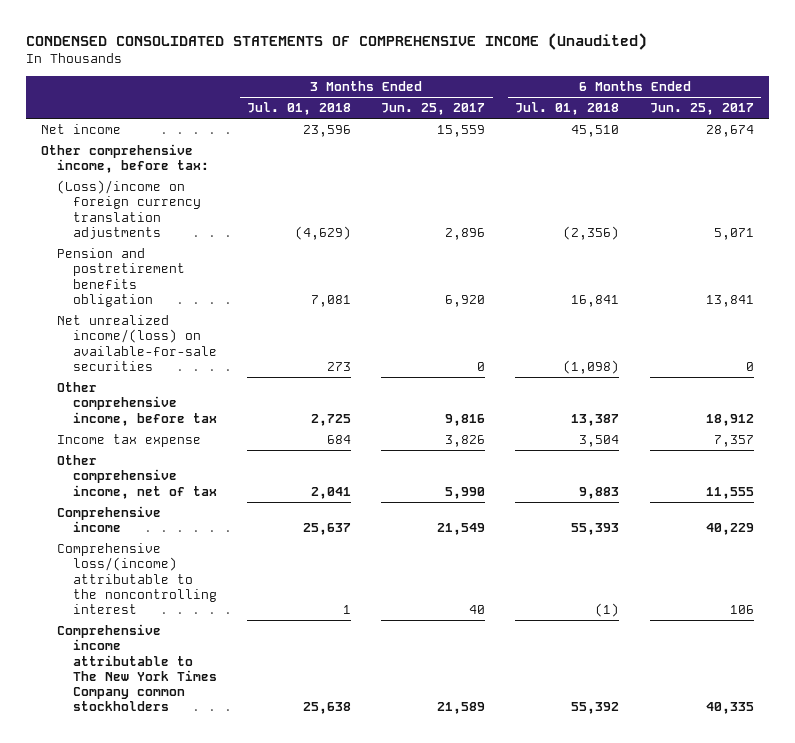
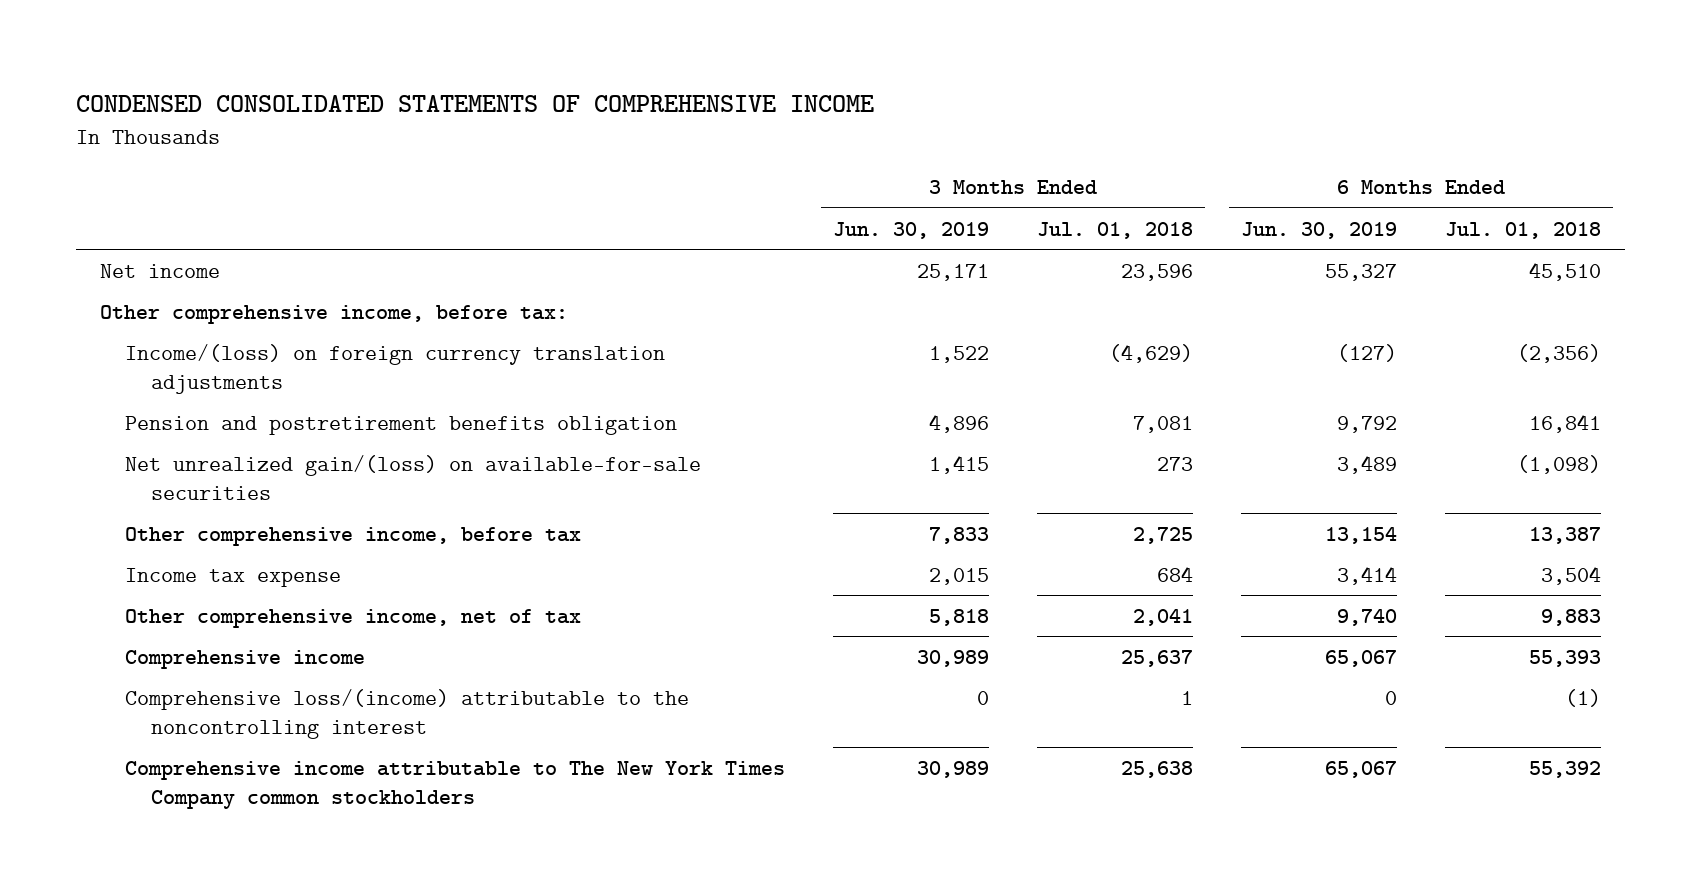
[25,32,647,50] CONDENSED CONSOLIDATED STATEMENTS OF COMPREHENSIVE INCOME (Unaudited) -> [76,95,875,113] CONDENSED CONSOLIDATED STATEMENTS OF COMPREHENSIVE INCOME
[381,103,486,116] Jun. 25, 2017 -> none
[649,103,754,116] Jun. 25, 2017 -> none
none -> [833,221,990,239] Jun. 30, 2019
none -> [1241,221,1398,239] Jun. 30, 2019
[56,180,201,239] (Loss)/income on foreign currency translation adjustments -> [125,343,666,394] Income/(loss) on foreign currency translation adjustments
[56,315,217,371] Net unrealized income/(loss) on available-for-sale securities -> [125,454,702,500] Net unrealized gain/(loss) on available-for-sale securities

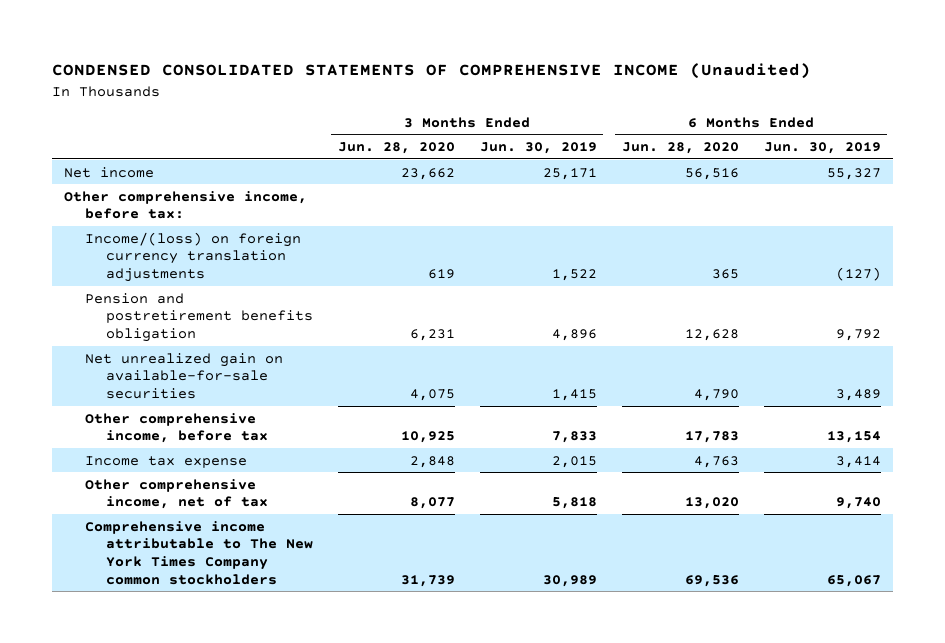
[76,95,875,113] CONDENSED CONSOLIDATED STATEMENTS OF COMPREHENSIVE INCOME -> [51,63,811,80] CONDENSED CONSOLIDATED STATEMENTS OF COMPREHENSIVE INCOME (Unaudited)
[1037,221,1194,239] Jul. 01, 2018 -> none
[1444,221,1601,239] Jul. 01, 2018 -> none
none -> [337,142,455,155] Jun. 28, 2020
none -> [621,142,739,155] Jun. 28, 2020
[125,454,702,500] Net unrealized gain/(loss) on available-for-sale securities -> [85,352,284,400] Net unrealized gain on available-for-sale securities
[125,649,366,669] Comprehensive income -> none
[125,688,690,739] Comprehensive loss/(income) attributable to the noncontrolling interest -> none

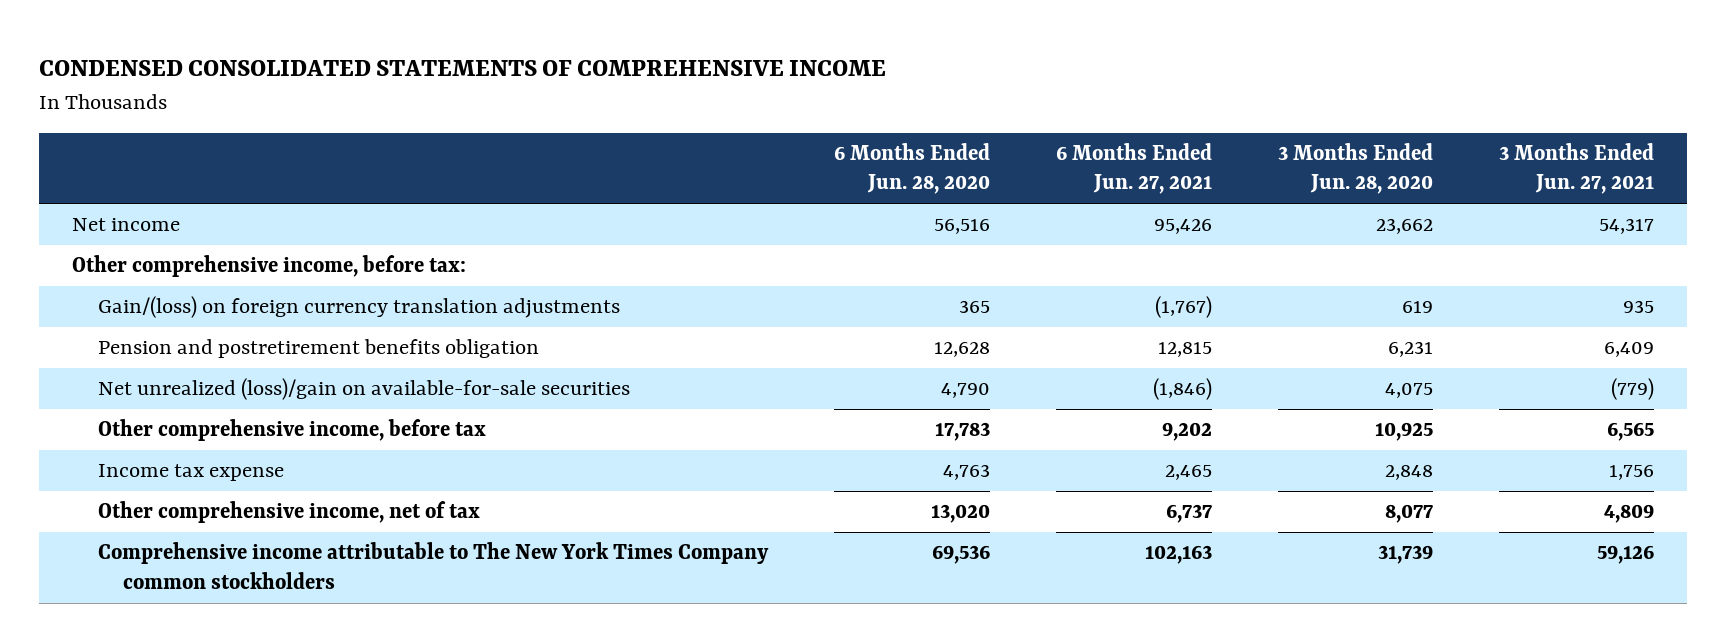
[51,63,811,80] CONDENSED CONSOLIDATED STATEMENTS OF COMPREHENSIVE INCOME (Unaudited) -> [39,60,887,77] CONDENSED CONSOLIDATED STATEMENTS OF COMPREHENSIVE INCOME
[479,142,597,155] Jun. 30, 2019 -> none
[763,142,881,155] Jun. 30, 2019 -> none
none -> [1055,143,1212,195] 6 Months Ended Jun. 27, 2021
none -> [1498,143,1654,195] 3 Months Ended Jun. 27, 2021
[85,231,302,283] Income/(loss) on foreign currency translation adjustments -> [97,296,620,319] Gain/(loss) on foreign currency translation adjustments
[85,352,284,400] Net unrealized gain on available-for-sale securities -> [97,378,630,401] Net unrealized (loss)/gain on available-for-sale securities

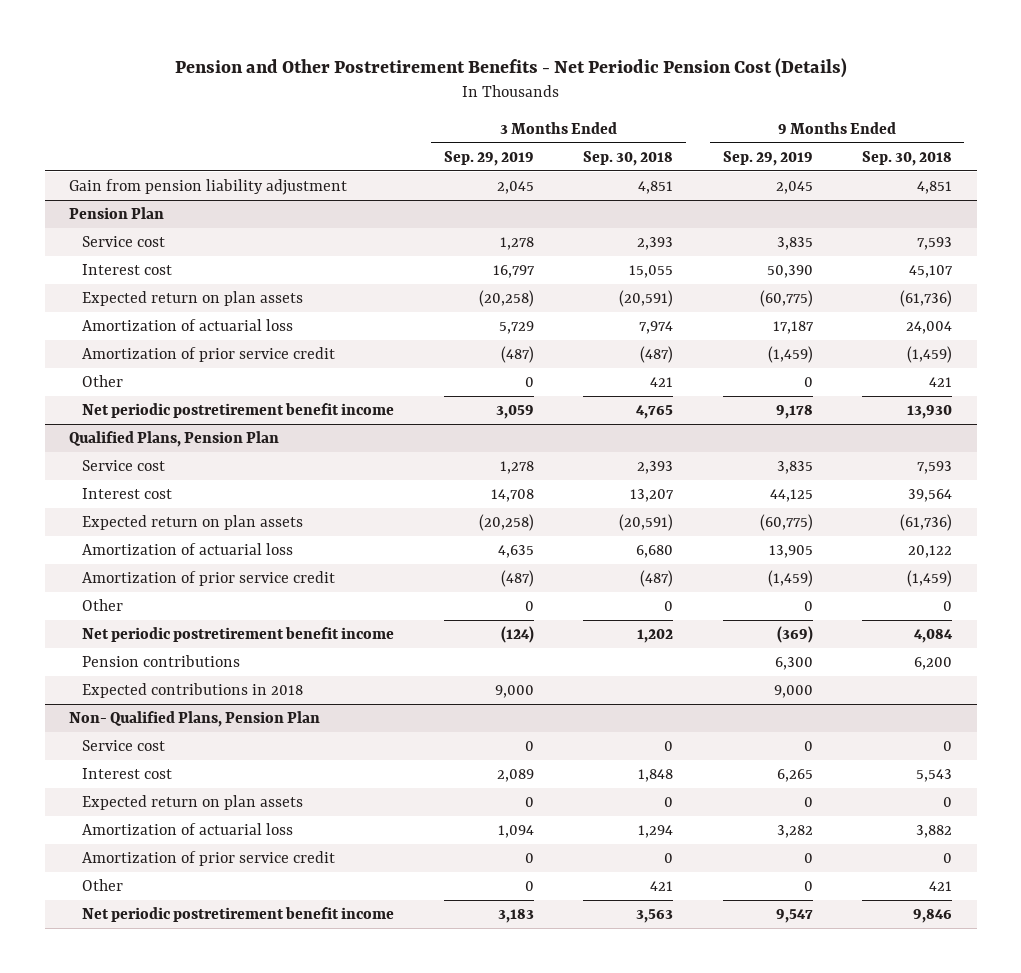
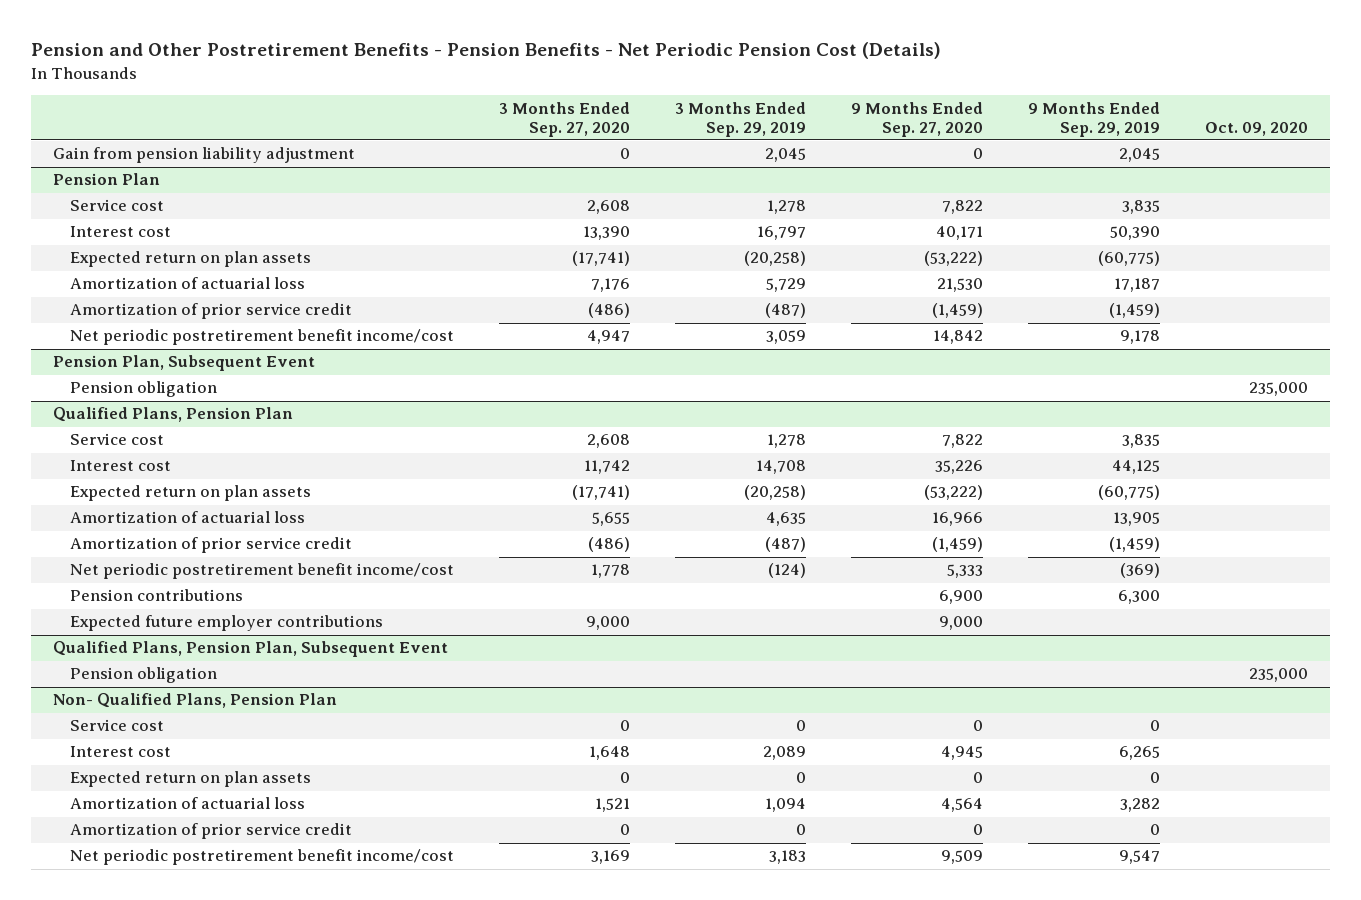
[174,57,847,78] Pension and Other Postretirement Benefits - Net Periodic Pension Cost (Details) -> [30,42,941,60] Pension and Other Postretirement Benefits - Pension Benefits - Net Periodic Pension Cost (Details)
[583,150,674,166] Sep. 30, 2018 -> none
[862,150,953,166] Sep. 30, 2018 -> none
none -> [498,101,630,137] 3 Months Ended Sep. 27, 2020
none -> [850,101,983,137] 9 Months Ended Sep. 27, 2020
none -> [1204,121,1308,136] Oct. 09, 2020
[82,375,124,388] Other -> none
[82,403,395,419] Net periodic postretirement benefit income -> [69,329,454,346] Net periodic postretirement benefit income/cost
none -> [53,355,316,372] Pension Plan, Subsequent Event
none -> [69,381,217,398] Pension obligation
[82,599,124,612] Other -> none
[82,627,395,643] Net periodic postretirement benefit income -> [69,563,454,580] Net periodic postretirement benefit income/cost
[82,683,304,699] Expected contributions in 2018 -> none
none -> [69,615,383,632] Expected future employer contributions
none -> [53,641,449,658] Qualified Plans, Pension Plan, Subsequent Event
none -> [69,667,217,684] Pension obligation
[82,879,124,892] Other -> none
[82,907,395,923] Net periodic postretirement benefit income -> [69,849,454,866] Net periodic postretirement benefit income/cost

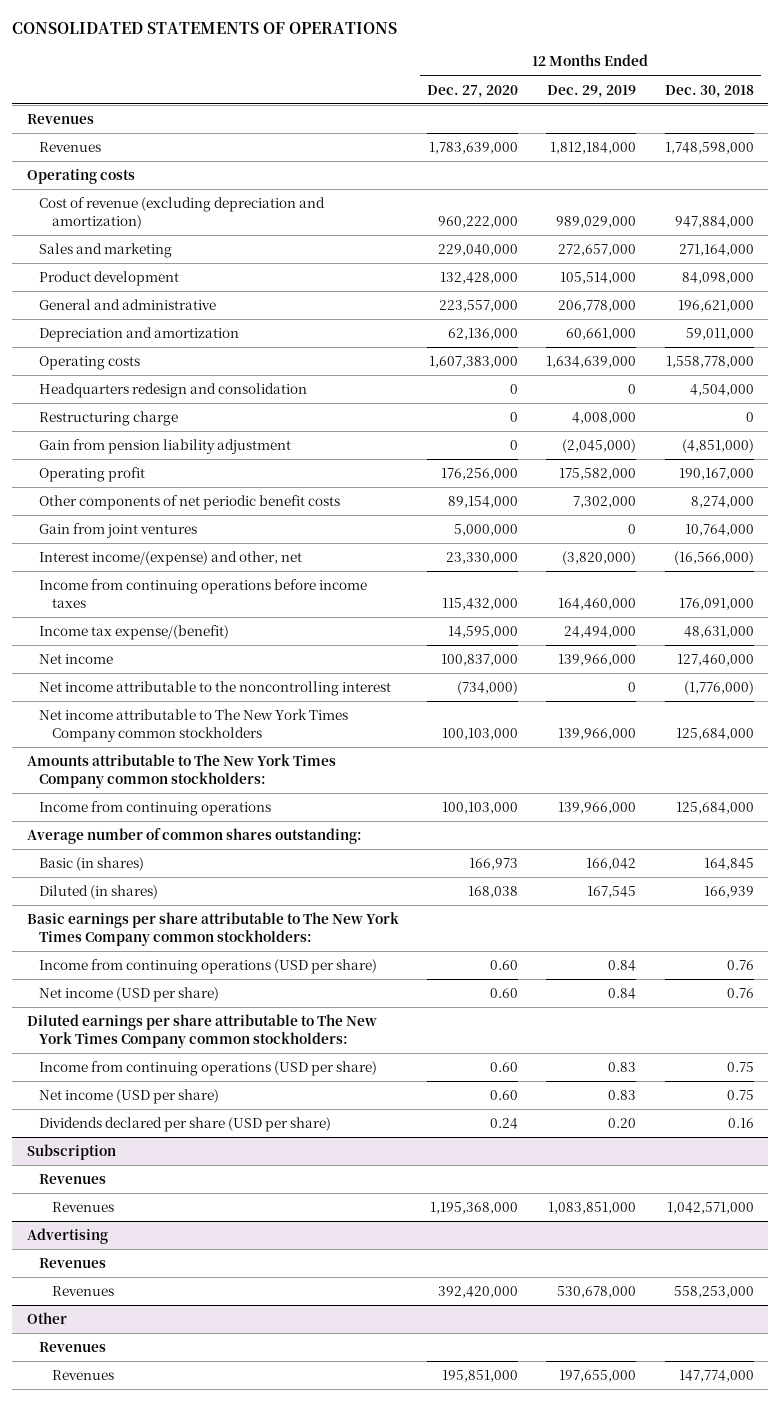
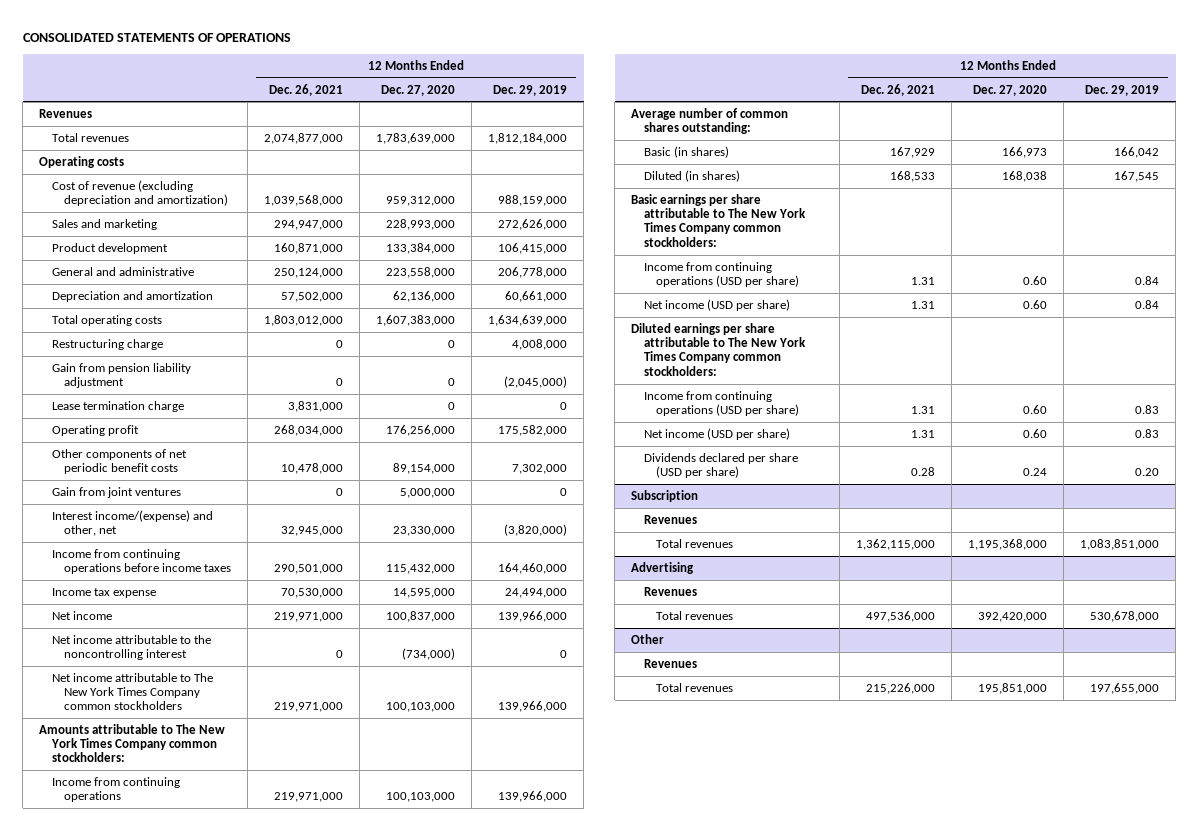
[664,84,754,98] Dec. 30, 2018 -> none
none -> [269,83,344,96] Dec. 26, 2021
[39,142,102,153] Revenues -> [51,132,129,142] Total revenues
[437,215,518,228] 960,222,000 -> [386,196,456,207] 959,312,000
[556,215,637,228] 989,029,000 -> [498,195,568,207] 988,159,000
[437,244,518,257] 229,040,000 -> [386,218,456,230] 228,993,000
[558,244,637,257] 272,657,000 -> [498,218,568,230] 272,626,000
[439,272,518,285] 132,428,000 -> [386,242,456,254] 133,384,000
[560,272,637,285] 105,514,000 -> [498,242,568,254] 106,415,000
[438,300,518,313] 223,557,000 -> [386,266,456,278] 223,558,000
[39,383,308,399] Headquarters redesign and consolidation -> none
[39,356,141,371] Operating costs -> [51,314,162,326] Total operating costs
none -> [51,400,184,412] Lease termination charge
[39,625,230,641] Income tax expense/(benefit) -> [51,587,156,598] Income tax expense
[51,1202,114,1213] Revenues -> [656,538,734,548] Total revenues
[51,1286,114,1297] Revenues -> [656,610,734,620] Total revenues
[51,1370,114,1381] Revenues -> [656,682,734,692] Total revenues

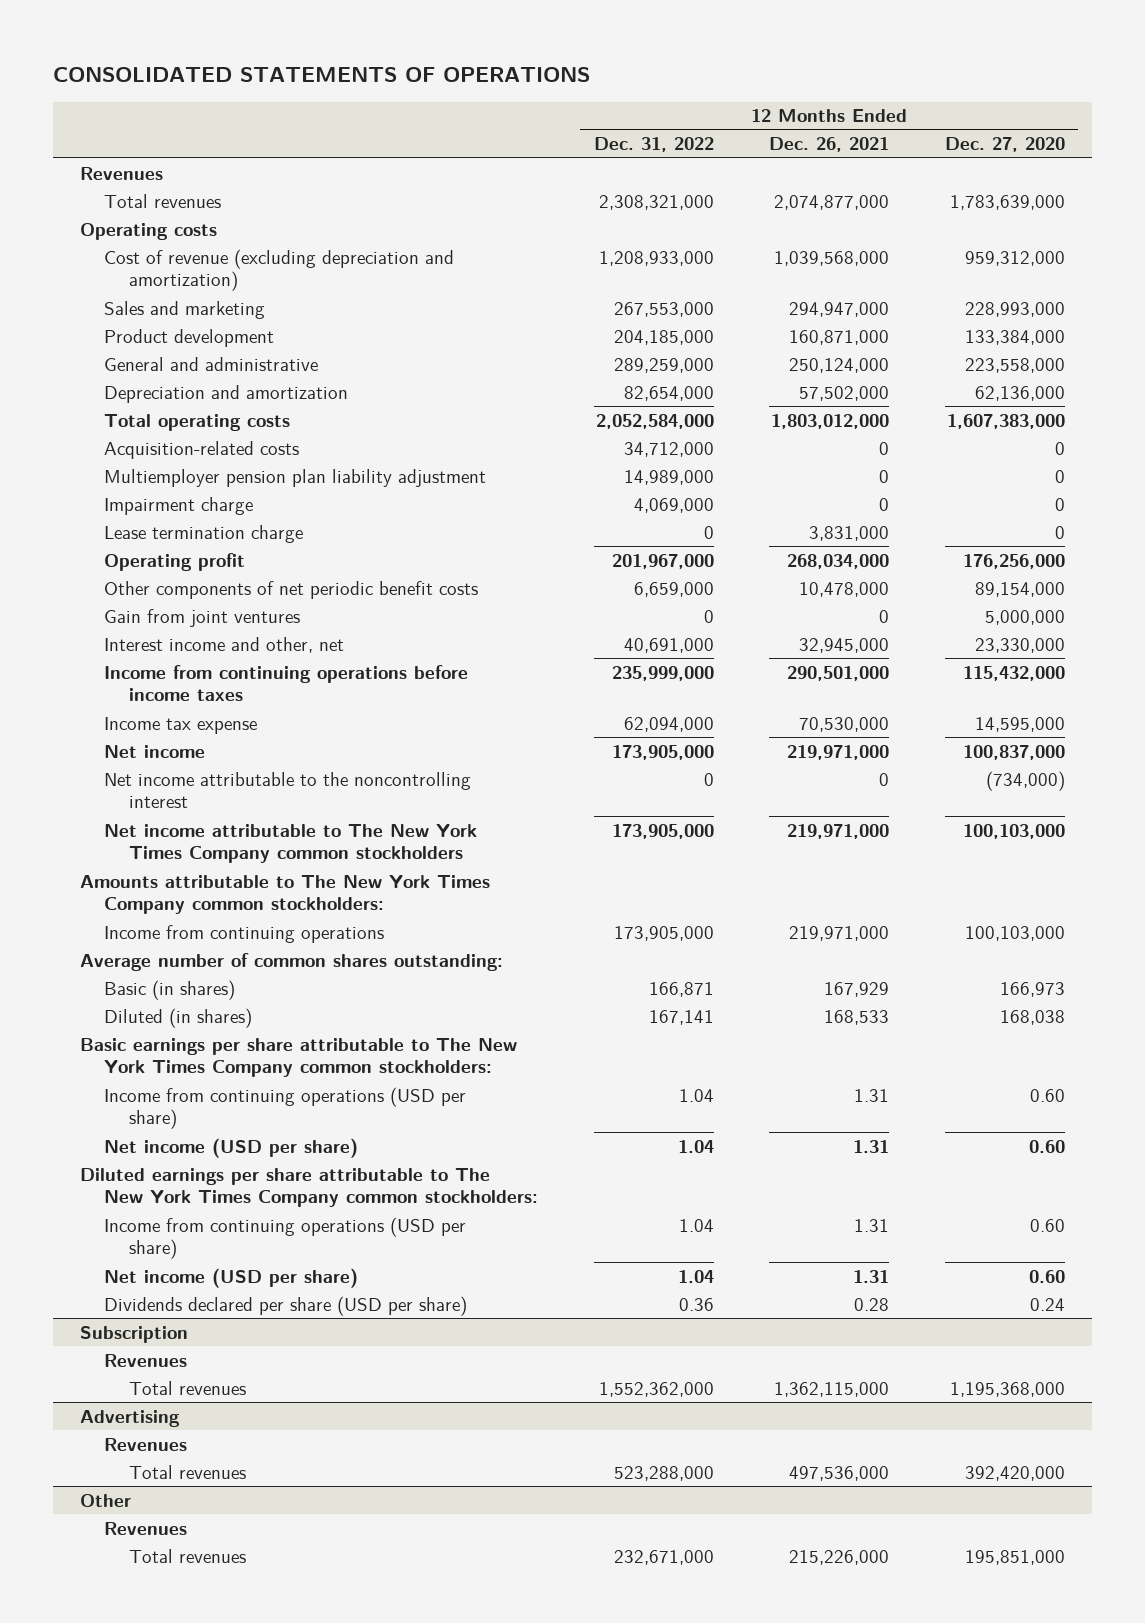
[493,84,568,96] Dec. 29, 2019 -> none
none -> [593,137,714,153] Dec. 31, 2022
[51,338,163,350] Restructuring charge -> none
[51,362,191,389] Gain from pension liability adjustment -> none
none -> [104,440,300,459] Acquisition-related costs
none -> [104,468,487,487] Multiemployer pension plan liability adjustment
none -> [104,496,254,515] Impairment charge
[51,509,213,537] Interest income/(expense) and other, net -> [104,636,345,653] Interest income and other, net

